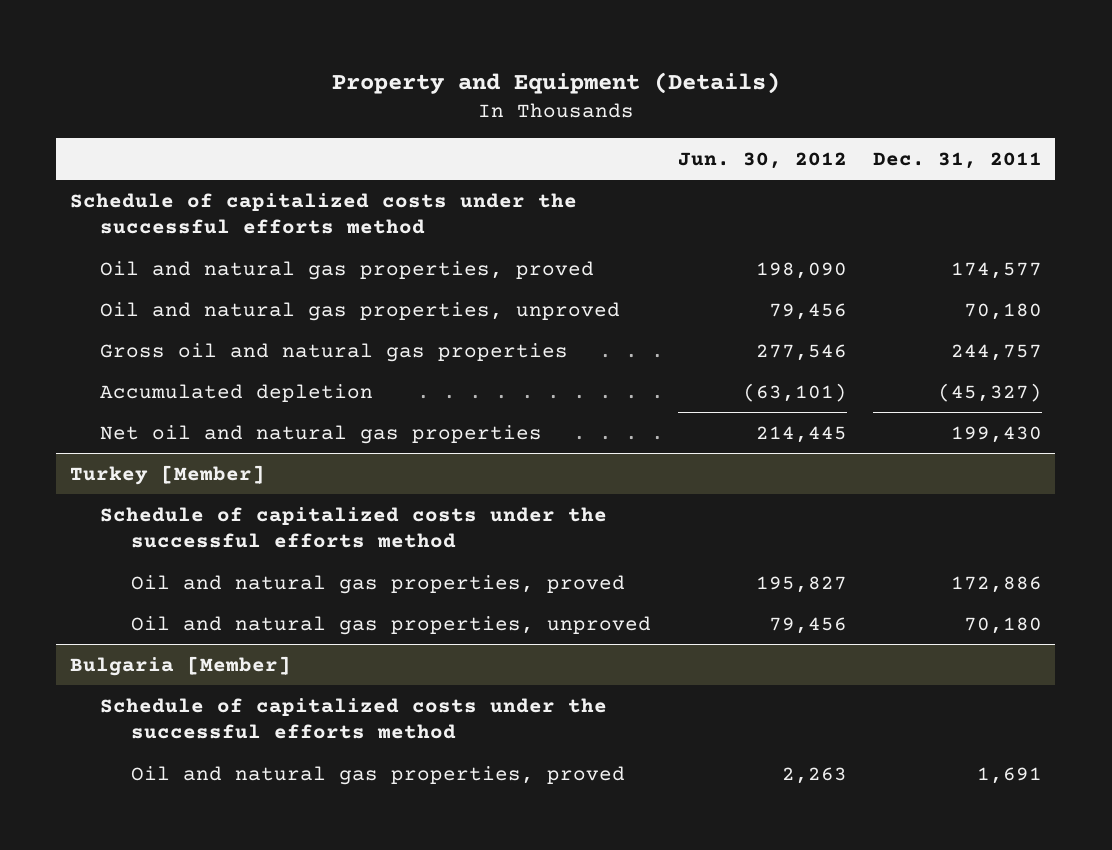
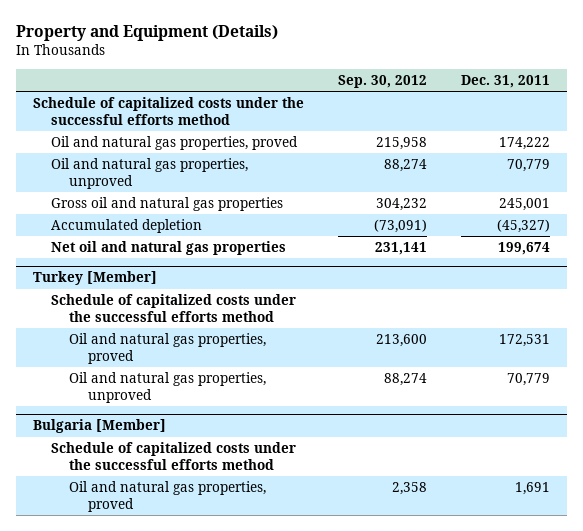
[677,151,847,169] Jun. 30, 2012 -> none
none -> [338,74,428,88] Sep. 30, 2012
[951,261,1043,279] 174,577 -> [499,137,551,151] 174,222
[964,302,1043,320] 70,180 -> [507,159,551,173] 70,779
[951,343,1043,361] 244,757 -> [499,198,551,212] 245,001
[951,425,1043,443] 199,430 -> [498,242,551,256] 199,674
[951,575,1043,593] 172,886 -> [499,334,551,348] 172,531
[964,616,1043,634] 70,180 -> [507,373,551,387] 70,779

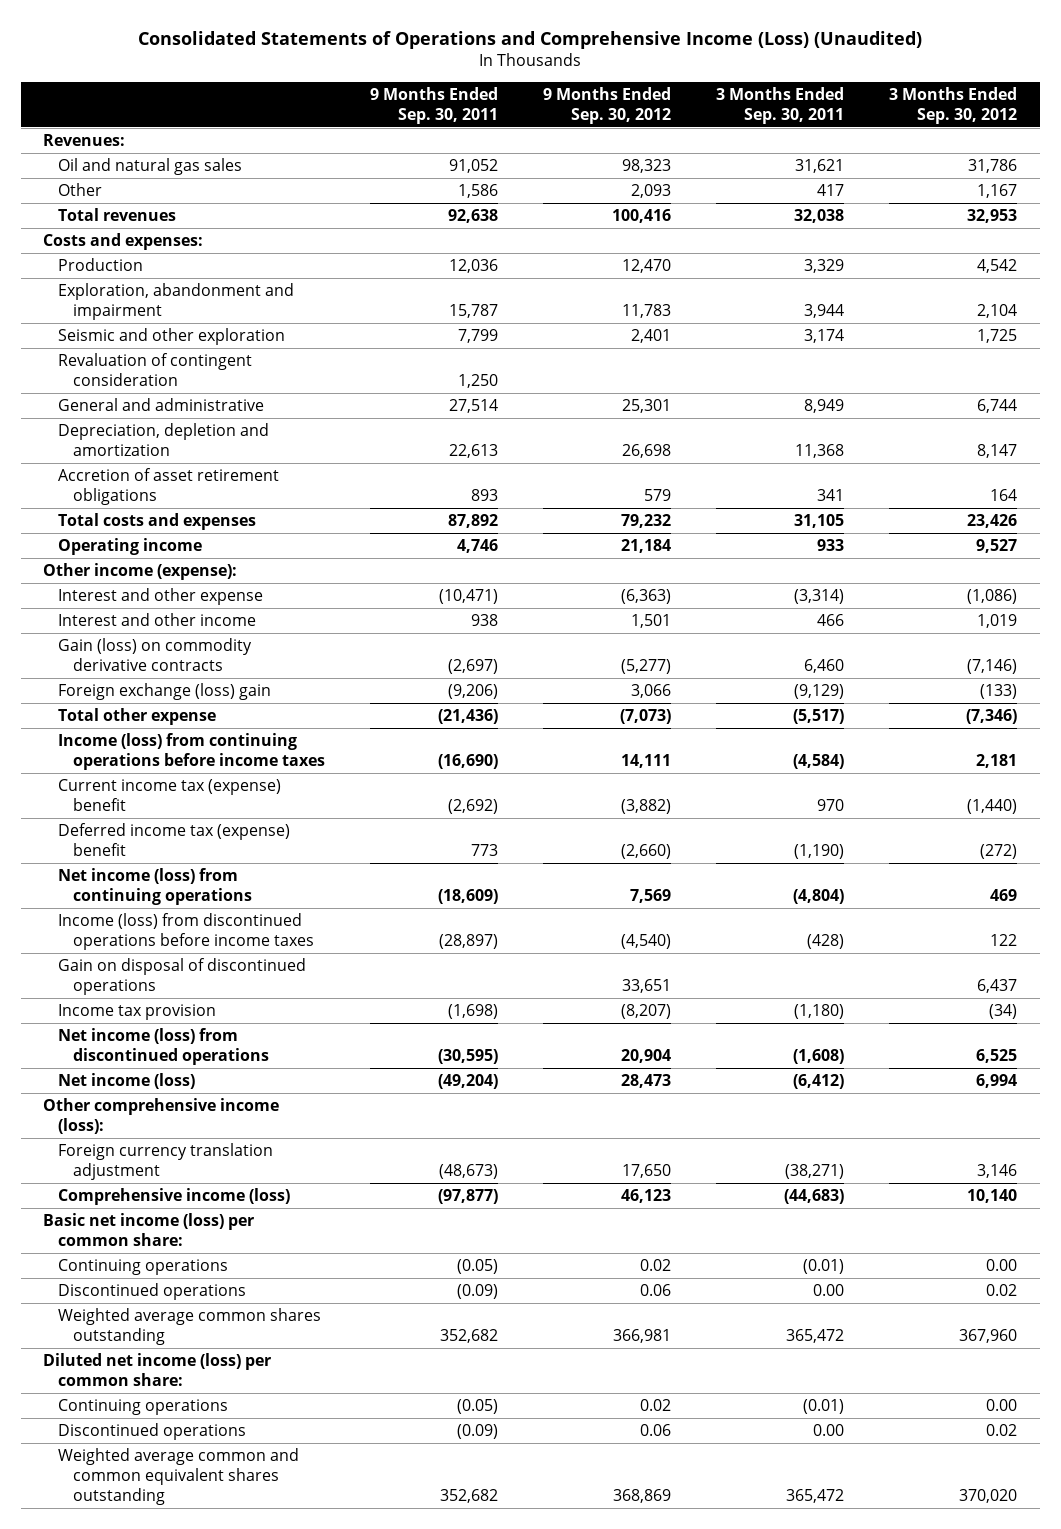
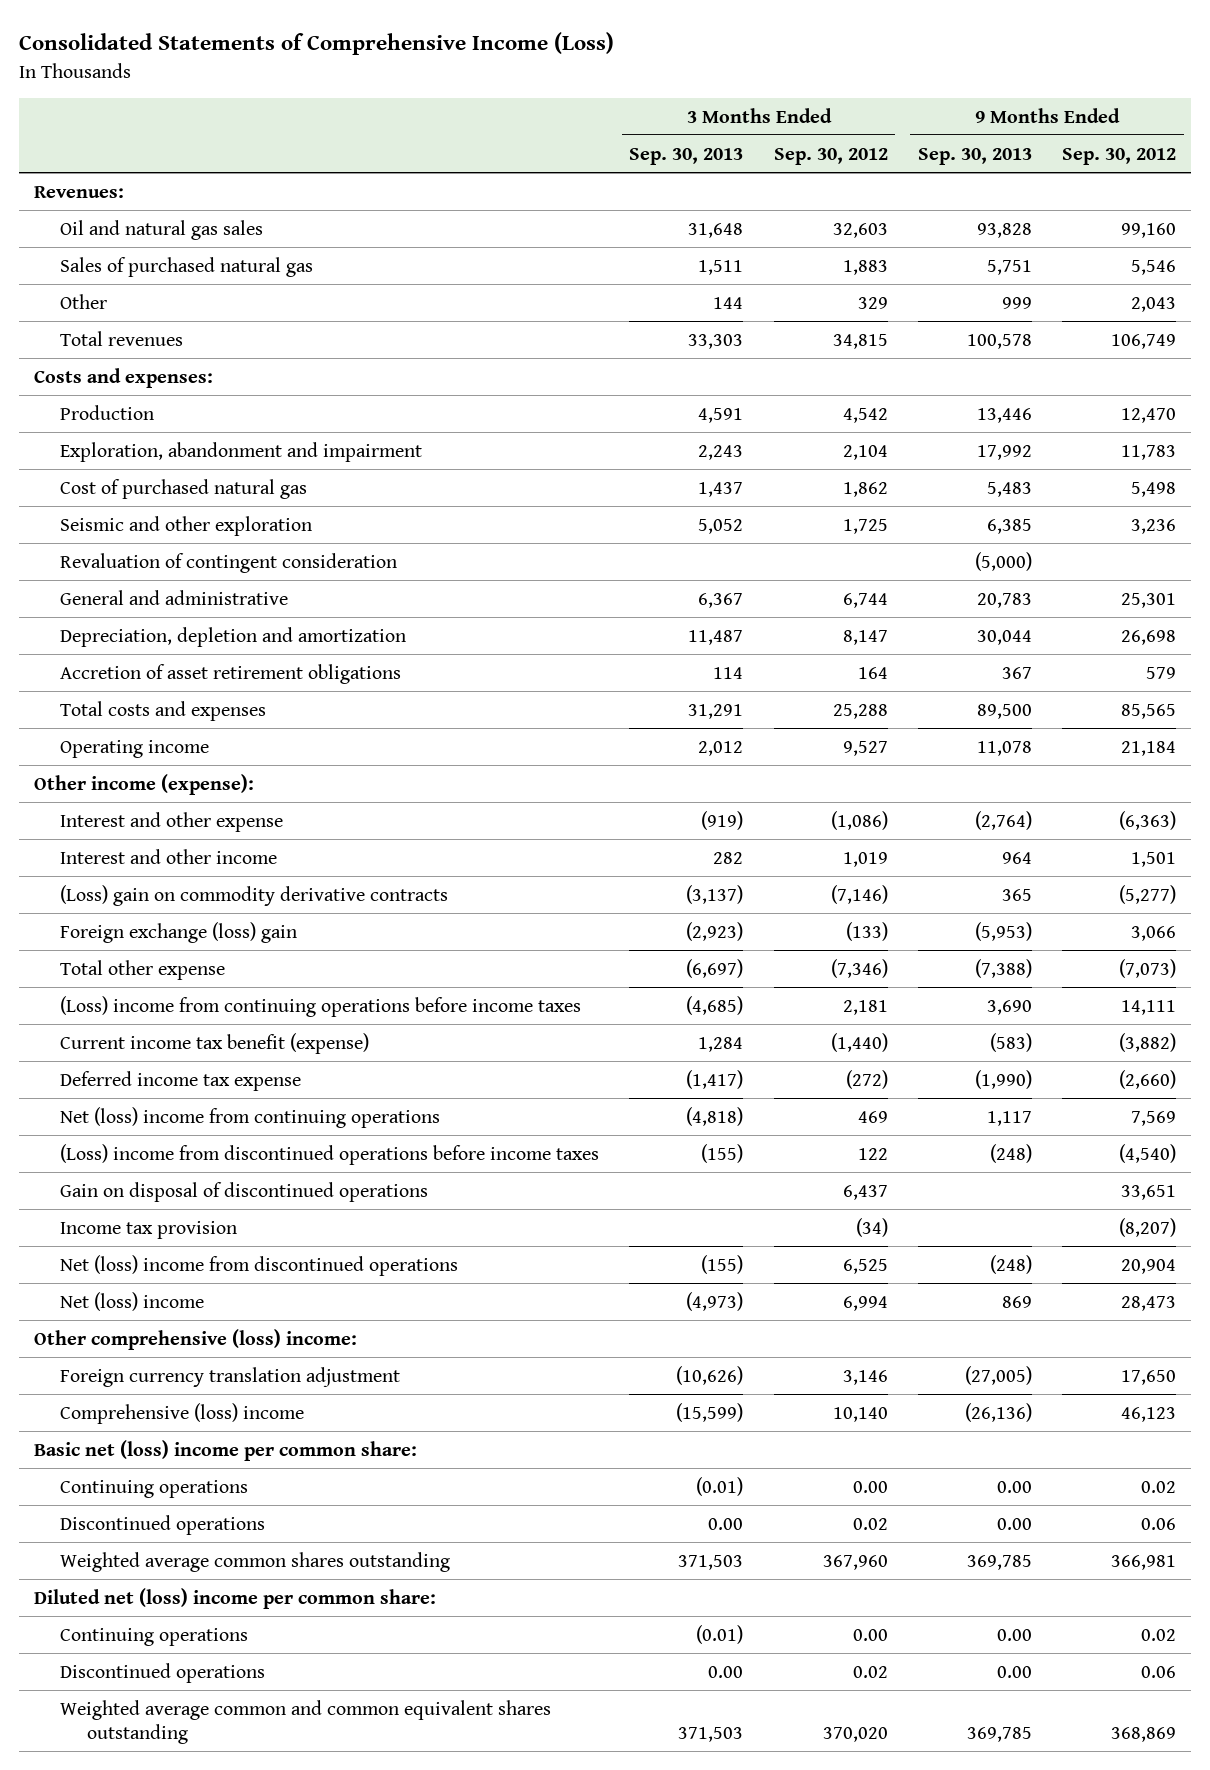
[138,31,923,50] Consolidated Statements of Operations and Comprehensive Income (Loss) (Unaudited) -> [18,32,614,56] Consolidated Statements of Comprehensive Income (Loss)
[369,87,498,125] 9 Months Ended Sep. 30, 2011 -> none
[716,87,845,125] 3 Months Ended Sep. 30, 2011 -> none
none -> [629,147,744,165] Sep. 30, 2013
none -> [917,147,1032,165] Sep. 30, 2013
[622,158,672,173] 98,323 -> [1121,222,1177,238] 99,160
[968,158,1018,173] 31,786 -> [832,222,888,238] 32,603
none -> [60,256,314,277] Sales of purchased natural gas
[631,183,672,198] 2,093 -> [1131,296,1177,312] 2,043
[977,183,1018,198] 1,167 -> [857,296,888,309] 329
[612,208,672,223] 100,416 -> [1111,333,1177,349] 106,749
[967,208,1018,223] 32,953 -> [832,333,888,349] 34,815
none -> [60,478,308,499] Cost of purchased natural gas
[631,328,672,343] 2,401 -> [1131,518,1177,534] 3,236
[621,513,672,528] 79,232 -> [1121,703,1177,719] 85,565
[967,513,1018,528] 23,426 -> [832,703,888,719] 25,288
[57,637,252,671] Gain (loss) on commodity derivative contracts -> [60,884,449,906] (Loss) gain on commodity derivative contracts
[57,732,325,770] Income (loss) from continuing operations before income taxes -> [60,995,582,1017] (Loss) income from continuing operations before income taxes
[57,778,281,811] Current income tax (expense) benefit -> [60,1032,370,1054] Current income tax benefit (expense)
[57,822,290,856] Deferred income tax (expense) benefit -> [60,1070,302,1091] Deferred income tax expense
[57,867,252,905] Net income (loss) from continuing operations -> [60,1106,441,1128] Net (loss) income from continuing operations
[57,912,314,950] Income (loss) from discontinued operations before income taxes -> [60,1143,600,1165] (Loss) income from discontinued operations before income taxes
[57,1027,269,1065] Net income (loss) from discontinued operations -> [60,1254,459,1276] Net (loss) income from discontinued operations
[57,1072,195,1089] Net income (loss) -> [60,1291,205,1311] Net (loss) income
[43,1097,280,1134] Other comprehensive income (loss): -> [34,1328,358,1350] Other comprehensive (loss) income:
[57,1187,290,1205] Comprehensive income (loss) -> [60,1402,305,1424] Comprehensive (loss) income
[43,1212,255,1246] Basic net income (loss) per common share: -> [34,1439,418,1461] Basic net (loss) income per common share:
[43,1352,272,1386] Diluted net income (loss) per common share: -> [34,1587,437,1609] Diluted net (loss) income per common share:

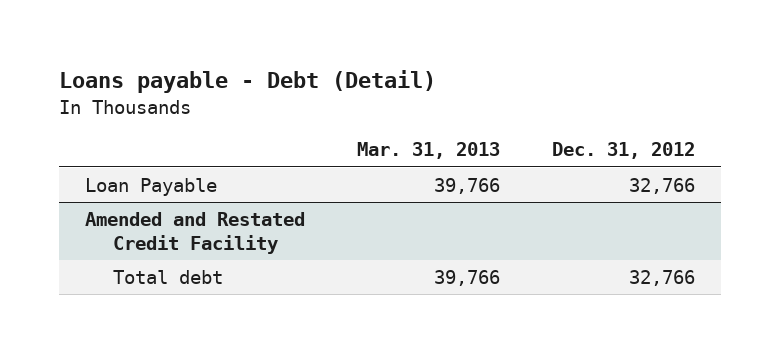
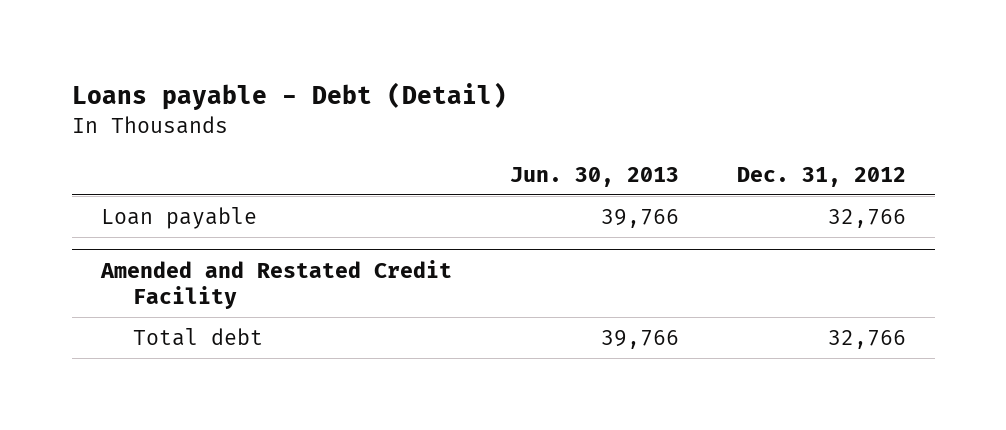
[356,142,500,160] Mar. 31, 2013 -> none
none -> [509,166,679,187] Jun. 30, 2013
[85,177,218,196] Loan Payable -> [100,206,257,229] Loan payable

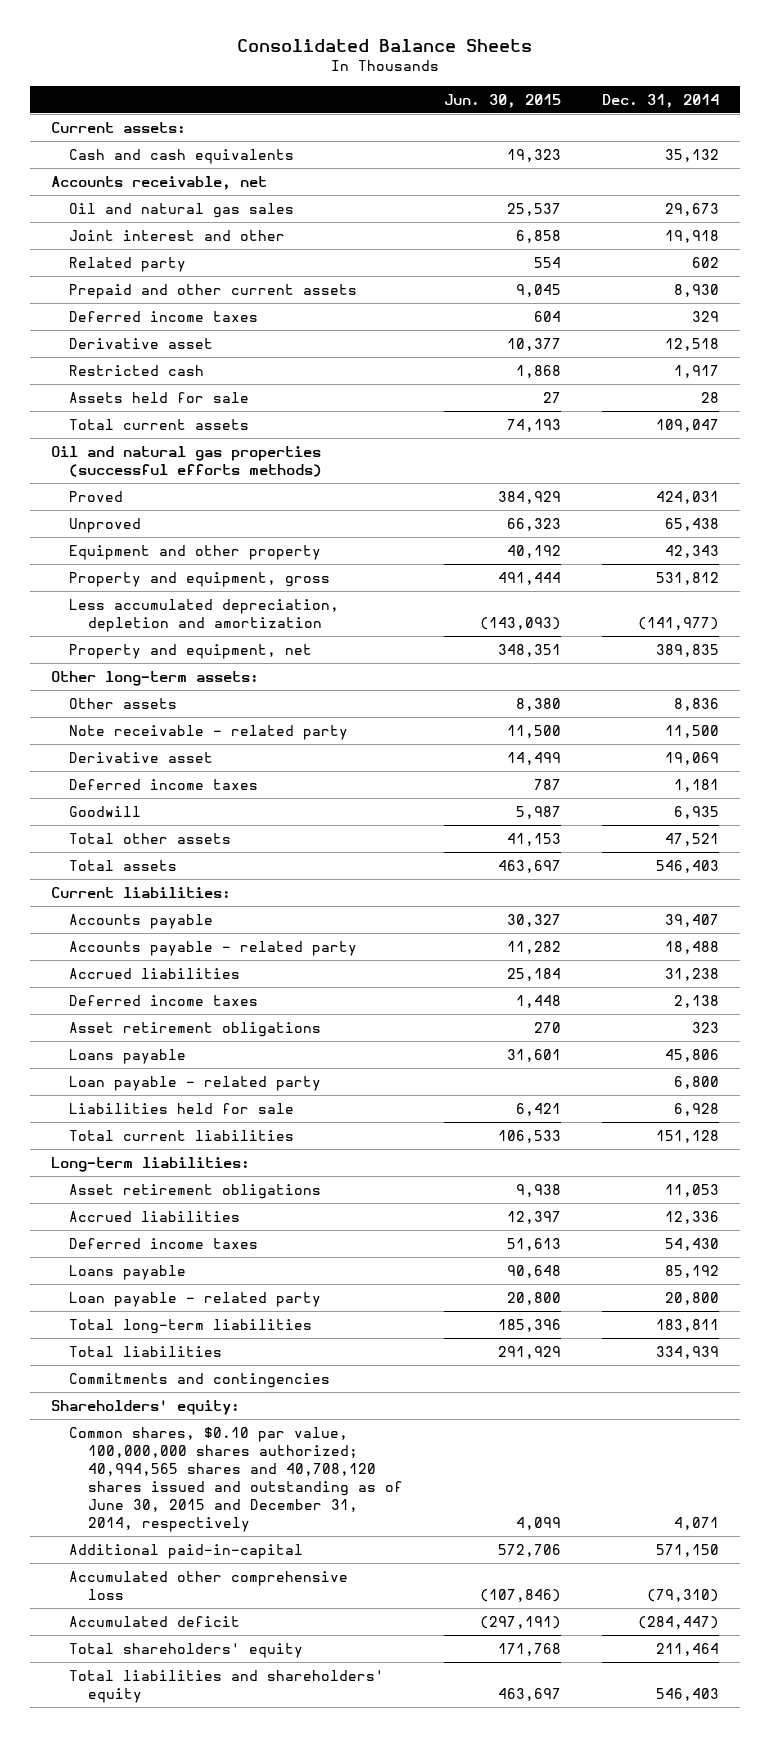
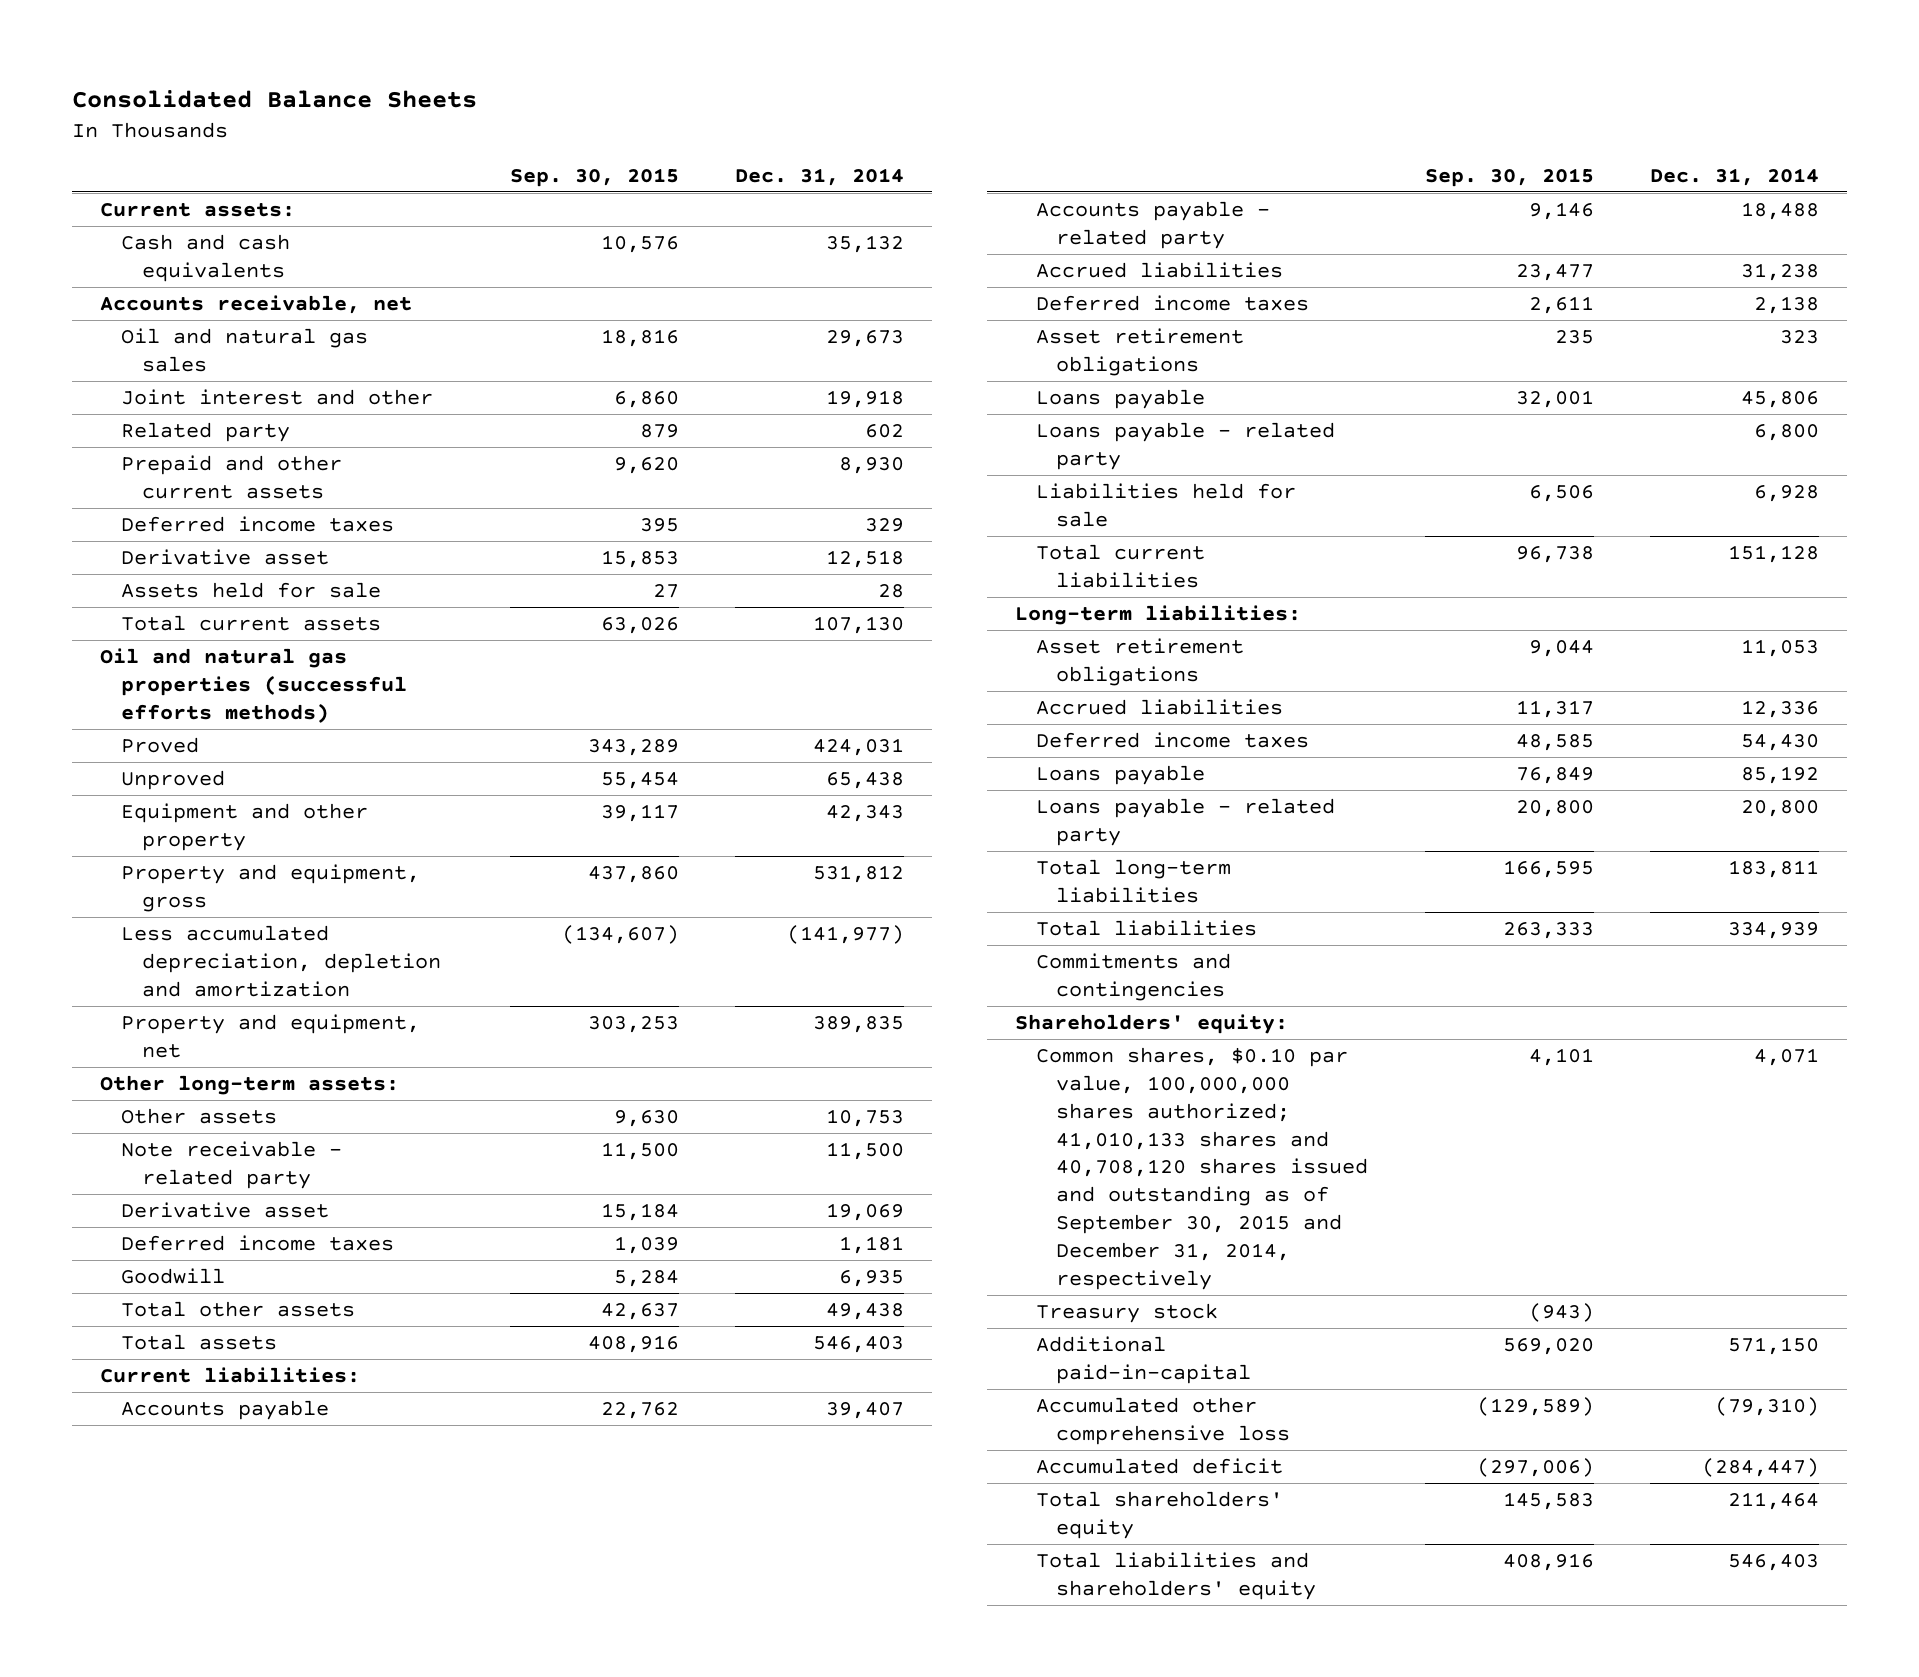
[444,93,562,108] Jun. 30, 2015 -> none
none -> [509,167,679,187] Sep. 30, 2015
[69,365,205,377] Restricted cash -> none
[656,419,720,433] 109,047 -> [812,616,904,635] 107,130
[674,698,720,712] 8,836 -> [825,1109,904,1128] 10,753
[665,833,720,847] 47,521 -> [825,1303,904,1321] 49,438
[69,1076,322,1092] Loan payable - related party -> [1035,422,1335,470] Loans payable - related party
[69,1292,322,1308] Loan payable - related party -> [1035,798,1335,846] Loans payable - related party
[69,1427,403,1532] Common shares, $0.10 par value, 100,000,000 shares authorized; 40,994,565 shares and 40,708,120 shares issued and outstanding as of June 30, 2015 and December 31, 2014, respectively -> [1035,1047,1369,1290] Common shares, $0.10 par value, 100,000,000 shares authorized; 41,010,133 shares and 40,708,120 shares issued and outstanding as of September 30, 2015 and December 31, 2014, respectively
none -> [1035,1303,1218,1324] Treasury stock

